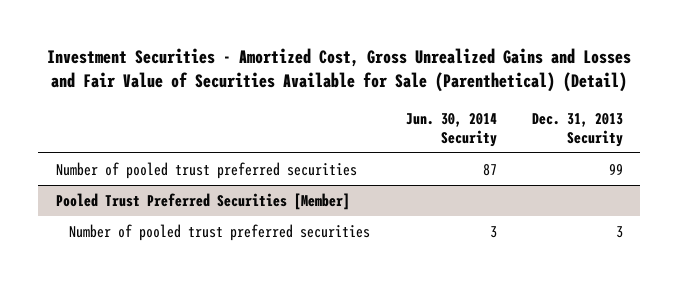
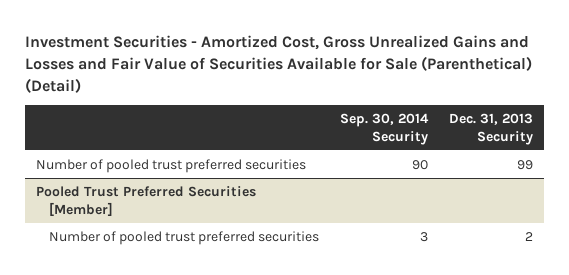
[405,112,497,148] Jun. 30, 2014 Security -> none
none -> [340,112,430,145] Sep. 30, 2014 Security
[615,225,623,238] 3 -> [525,231,534,241] 2

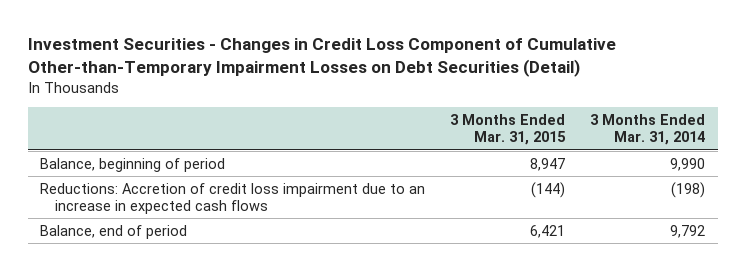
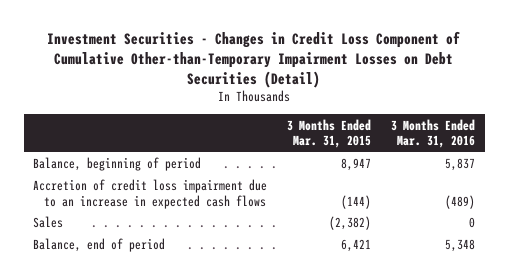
[590,114,706,146] 3 Months Ended Mar. 31, 2014 -> none
none -> [390,118,475,149] 3 Months Ended Mar. 31, 2016
[40,182,426,214] Reductions: Accretion of credit loss impairment due to an increase in expected cash flows -> [33,179,268,209] Accretion of credit loss impairment due to an increase in expected cash flows
none -> [33,216,64,229] Sales

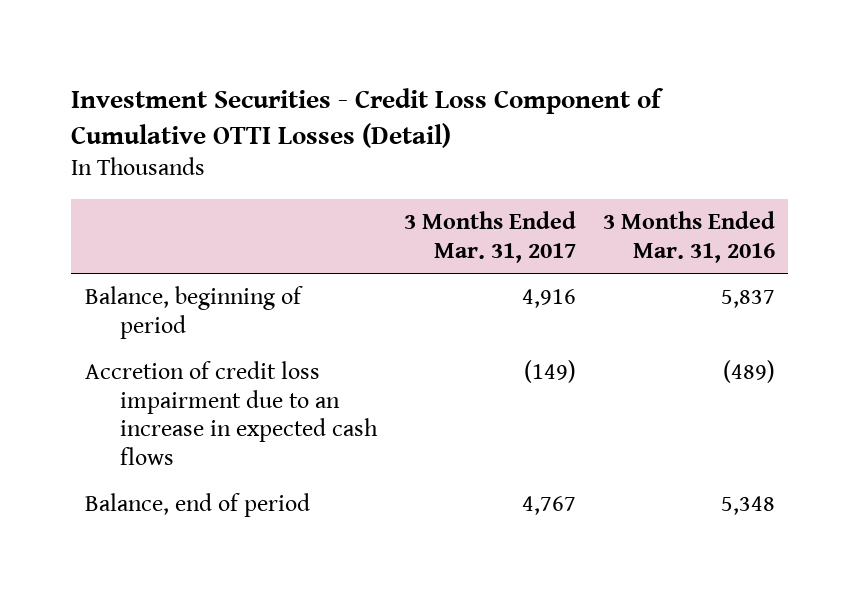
[47,30,461,88] Investment Securities - Changes in Credit Loss Component of Cumulative Other-than-Temporary Impairment Losses on Debt Securities (Detail) -> [71,87,665,148] Investment Securities - Credit Loss Component of Cumulative OTTI Losses (Detail)
[287,118,372,149] 3 Months Ended Mar. 31, 2015 -> none
none -> [404,210,577,263] 3 Months Ended Mar. 31, 2017
[33,216,64,229] Sales -> none

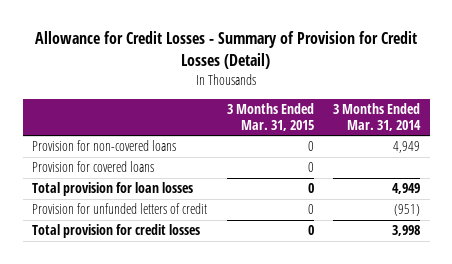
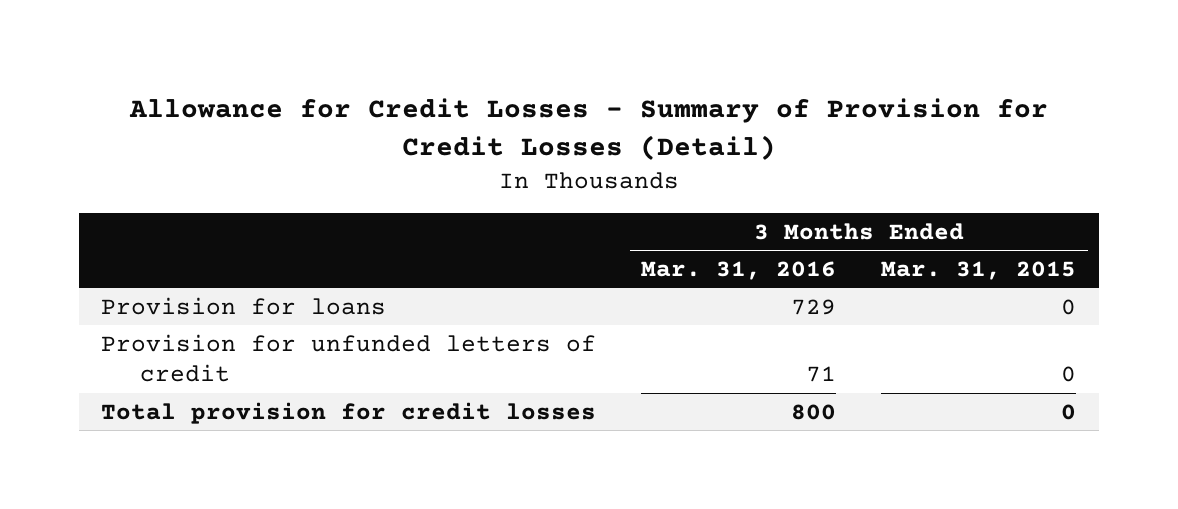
[333,102,422,131] 3 Months Ended Mar. 31, 2014 -> none
none -> [641,260,837,280] Mar. 31, 2016
[32,140,177,152] Provision for non-covered loans -> none
[32,161,155,173] Provision for covered loans -> none
[32,182,194,197] Total provision for loan losses -> [101,296,387,315] Provision for loans

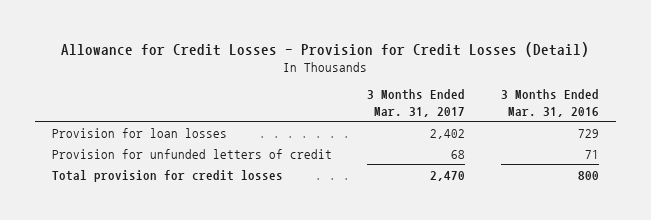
[128,98,1048,161] Allowance for Credit Losses - Summary of Provision for Credit Losses (Detail) -> [61,42,590,58] Allowance for Credit Losses - Provision for Credit Losses (Detail)
[881,260,1077,280] Mar. 31, 2015 -> none
none -> [367,89,466,117] 3 Months Ended Mar. 31, 2017
[101,296,387,315] Provision for loans -> [52,127,228,138] Provision for loan losses

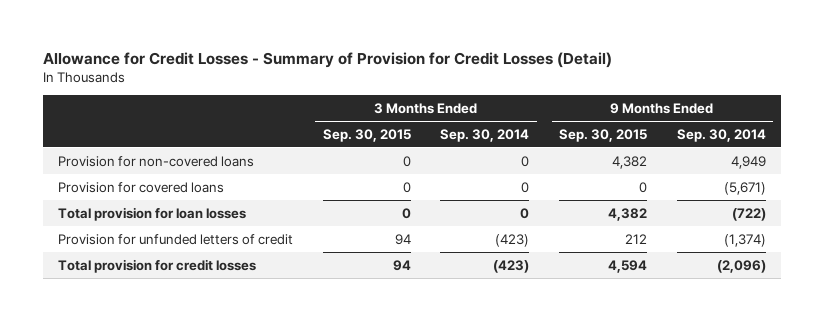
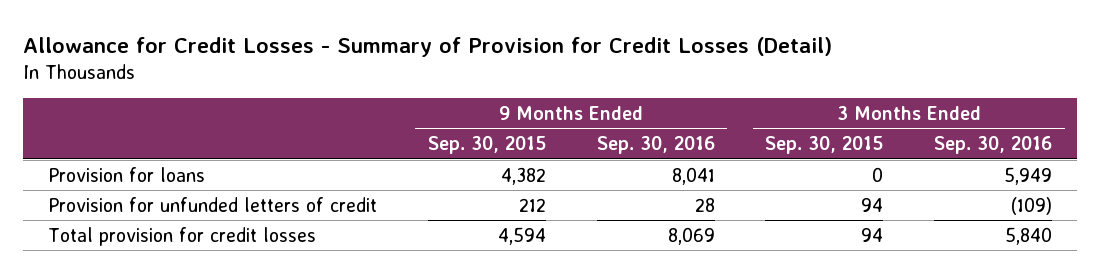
[440,128,530,142] Sep. 30, 2014 -> none
[676,128,766,142] Sep. 30, 2014 -> none
none -> [596,136,715,155] Sep. 30, 2016
none -> [934,136,1053,155] Sep. 30, 2016
[57,155,254,167] Provision for non-covered loans -> none
[57,181,224,193] Provision for covered loans -> none
[57,206,246,221] Total provision for loan losses -> [48,166,206,182] Provision for loans

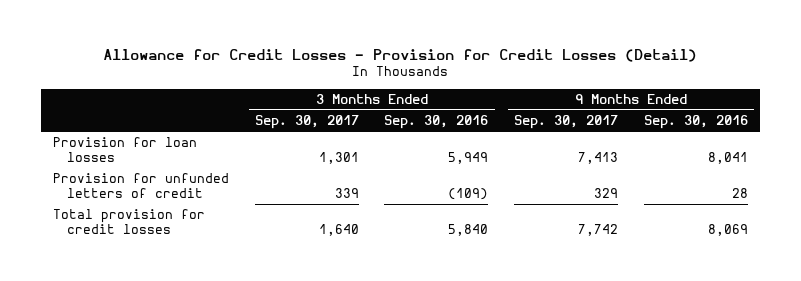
[22,36,832,57] Allowance for Credit Losses - Summary of Provision for Credit Losses (Detail) -> [103,48,698,62] Allowance for Credit Losses - Provision for Credit Losses (Detail)
[427,136,546,155] Sep. 30, 2015 -> none
[765,136,884,155] Sep. 30, 2015 -> none
none -> [254,115,359,130] Sep. 30, 2017
none -> [513,115,618,130] Sep. 30, 2017
[48,166,206,182] Provision for loans -> [53,137,198,162] Provision for loan losses

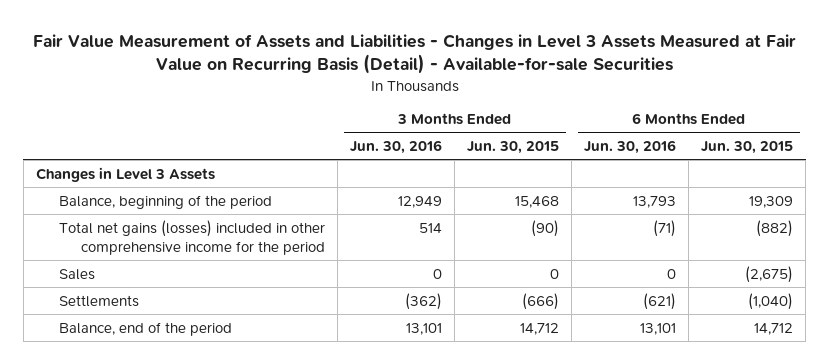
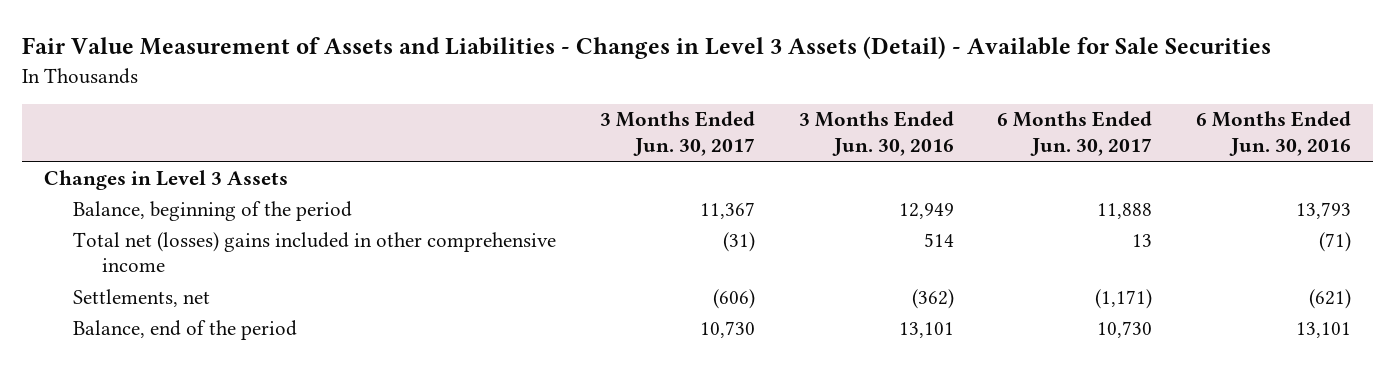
[32,33,796,75] Fair Value Measurement of Assets and Liabilities - Changes in Level 3 Assets Measured at Fair Value on Recurring Basis (Detail) - Available-for-sale Securities -> [21,36,1271,60] Fair Value Measurement of Assets and Liabilities - Changes in Level 3 Assets (Detail) - Available for Sale Securities
[467,141,560,155] Jun. 30, 2015 -> none
[701,141,794,155] Jun. 30, 2015 -> none
none -> [599,111,755,157] 3 Months Ended Jun. 30, 2017
none -> [997,111,1153,157] 6 Months Ended Jun. 30, 2017
[58,268,95,280] Sales -> none
[58,219,326,255] Total net gains (losses) included in other comprehensive income for the period -> [73,231,557,273] Total net (losses) gains included in other comprehensive income
[58,294,139,307] Settlements -> [73,288,211,307] Settlements, net

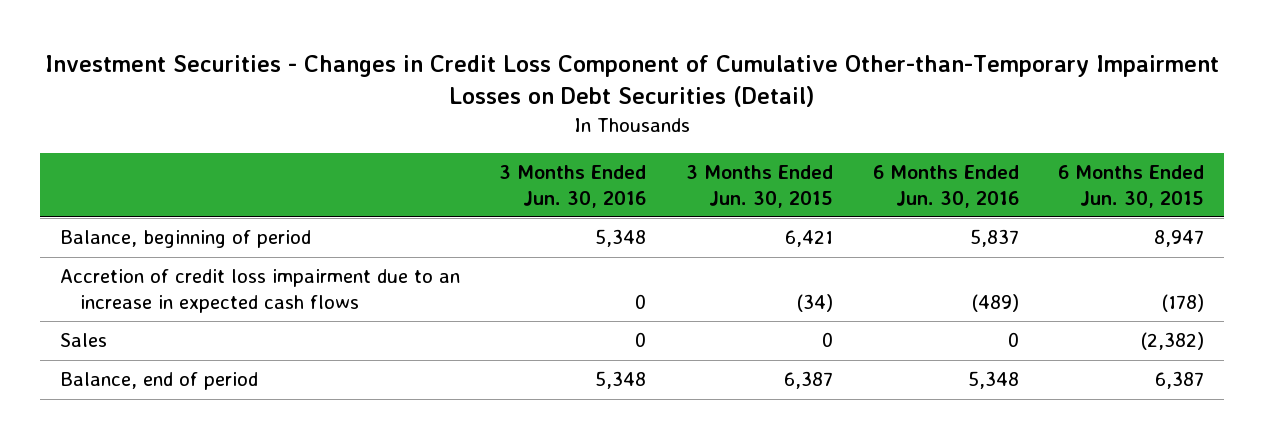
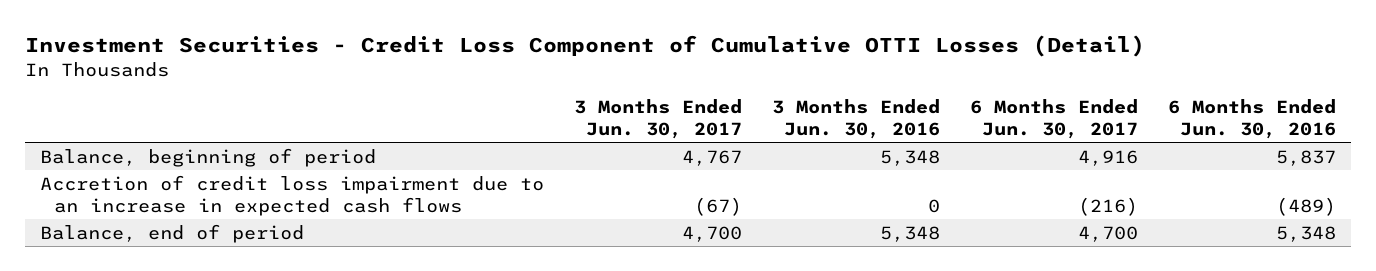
[44,54,1219,107] Investment Securities - Changes in Credit Loss Component of Cumulative Other-than-Temporary Impairment Losses on Debt Securities (Detail) -> [25,35,1146,58] Investment Securities - Credit Loss Component of Cumulative OTTI Losses (Detail)
[685,164,833,208] 3 Months Ended Jun. 30, 2015 -> none
[1058,164,1205,208] 6 Months Ended Jun. 30, 2015 -> none
none -> [573,98,742,139] 3 Months Ended Jun. 30, 2017
none -> [969,98,1138,139] 6 Months Ended Jun. 30, 2017
[59,333,107,348] Sales -> none

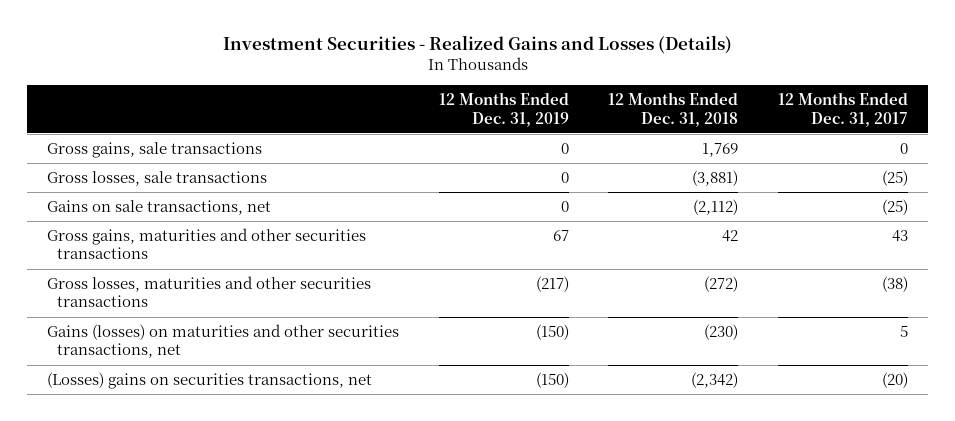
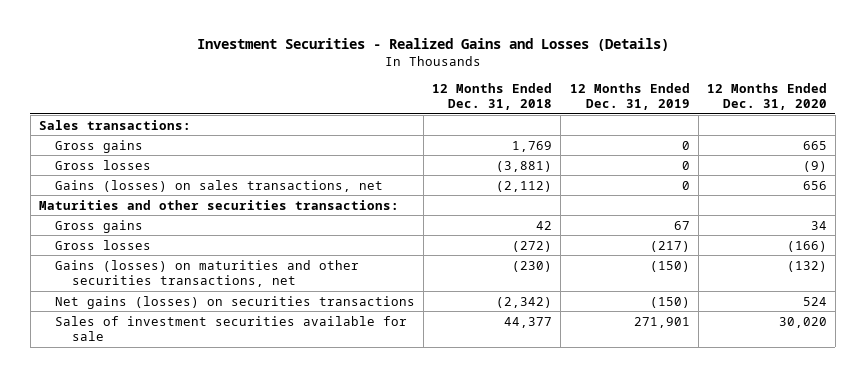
[778,92,909,127] 12 Months Ended Dec. 31, 2017 -> none
none -> [706,82,827,111] 12 Months Ended Dec. 31, 2020
none -> [38,119,191,130] Sales transactions:
[46,142,262,159] Gross gains, sale transactions -> [55,139,144,153] Gross gains
[46,171,267,187] Gross losses, sale transactions -> [55,159,152,170] Gross losses
[46,200,271,216] Gains on sale transactions, net -> [55,179,384,192] Gains (losses) on sales transactions, net
none -> [38,199,399,210] Maturities and other securities transactions:
[46,228,366,260] Gross gains, maturities and other securities transactions -> [55,219,144,233] Gross gains
[46,276,371,308] Gross losses, maturities and other securities transactions -> [55,239,152,250] Gross losses
[46,372,372,390] (Losses) gains on securities transactions, net -> [55,295,416,309] Net gains (losses) on securities transactions
none -> [55,315,408,341] Sales of investment securities available for sale

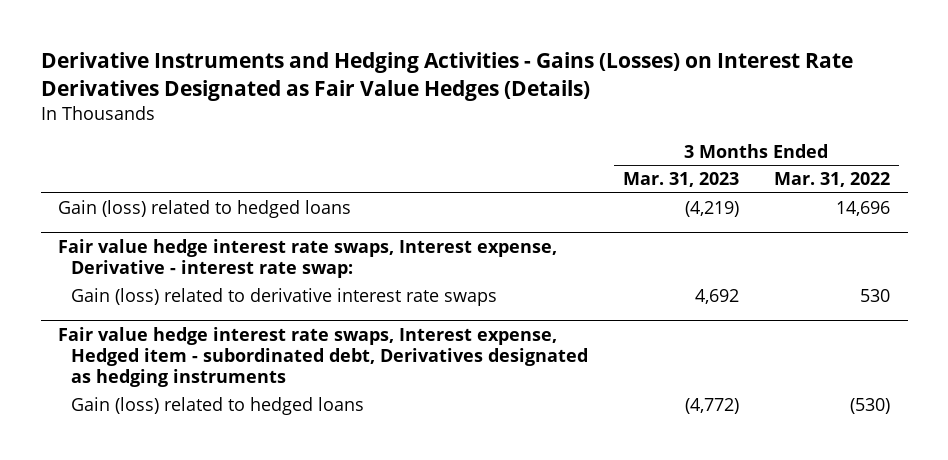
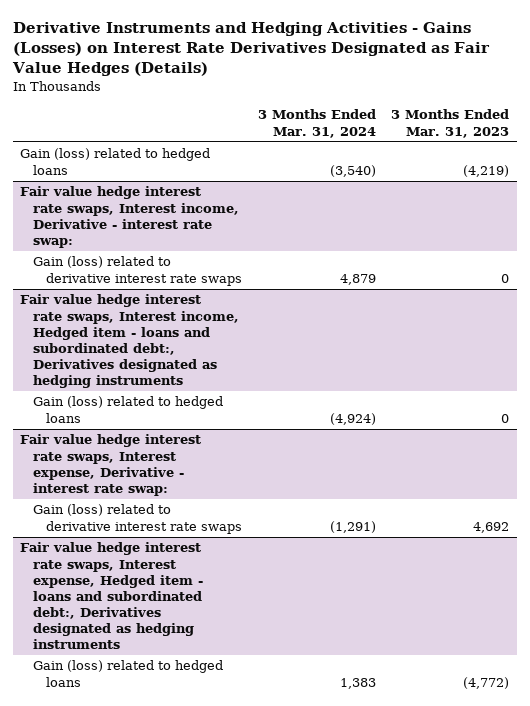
[774,172,891,188] Mar. 31, 2022 -> none
none -> [257,109,376,138] 3 Months Ended Mar. 31, 2024
none -> [20,186,240,248] Fair value hedge interest rate swaps, Interest income, Derivative - interest rate swap:
none -> [33,256,243,286] Gain (loss) related to derivative interest rate swaps
none -> [20,294,240,389] Fair value hedge interest rate swaps, Interest income, Hedged item - loans and subordinated debt:, Derivatives designated as hedging instruments
none -> [33,396,224,423] Gain (loss) related to hedged loans
[58,326,588,388] Fair value hedge interest rate swaps, Interest expense, Hedged item - subordinated debt, Derivatives designated as hedging instruments -> [20,542,204,650] Fair value hedge interest rate swaps, Interest expense, Hedged item - loans and subordinated debt:, Derivatives designated as hedging instruments

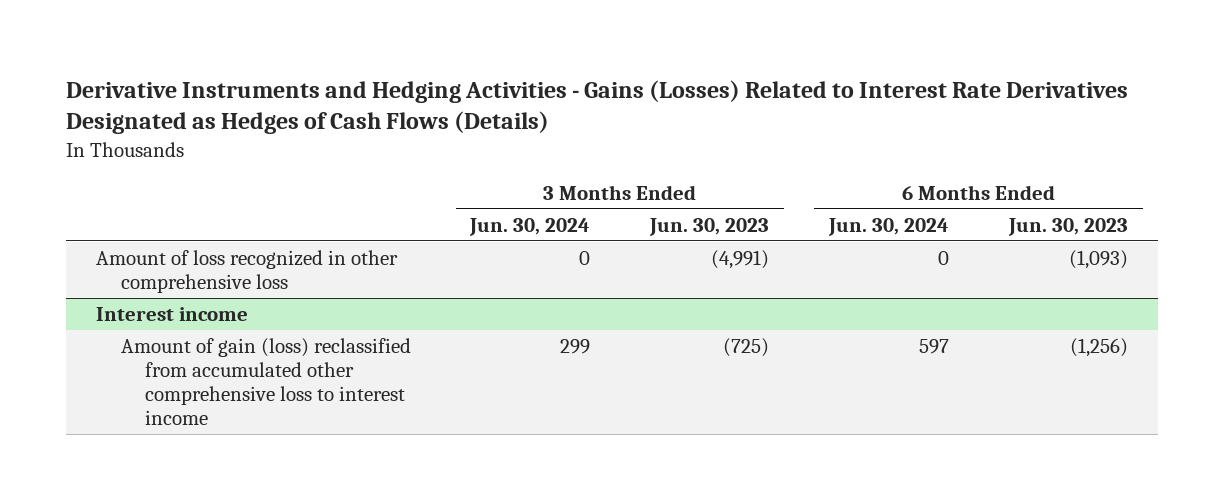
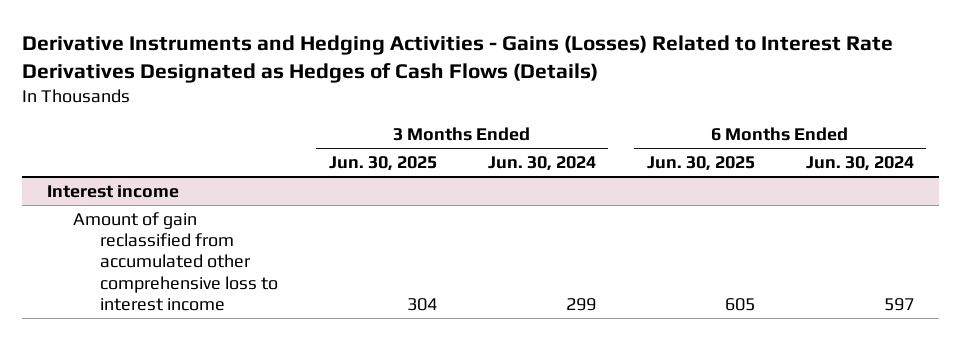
[649,217,770,236] Jun. 30, 2023 -> none
[1008,217,1129,236] Jun. 30, 2023 -> none
none -> [328,156,437,172] Jun. 30, 2025
none -> [646,156,755,172] Jun. 30, 2025
[96,249,399,293] Amount of loss recognized in other comprehensive loss -> none
[120,337,411,425] Amount of gain (loss) reclassified from accumulated other comprehensive loss to interest income -> [73,211,278,312] Amount of gain reclassified from accumulated other comprehensive loss to interest income

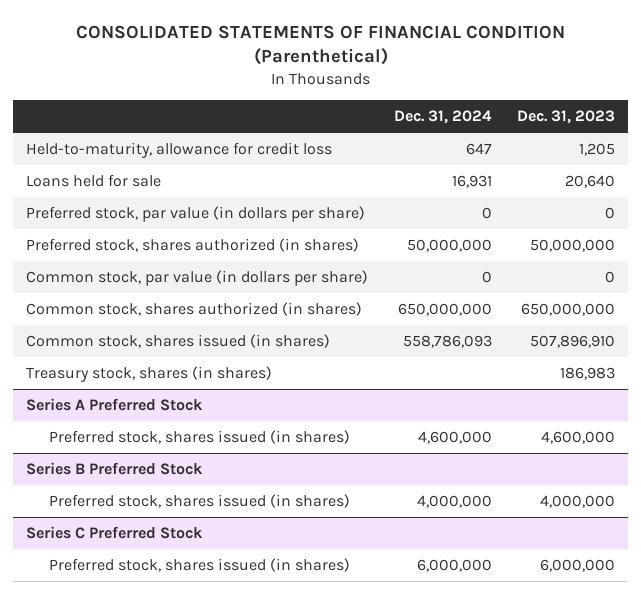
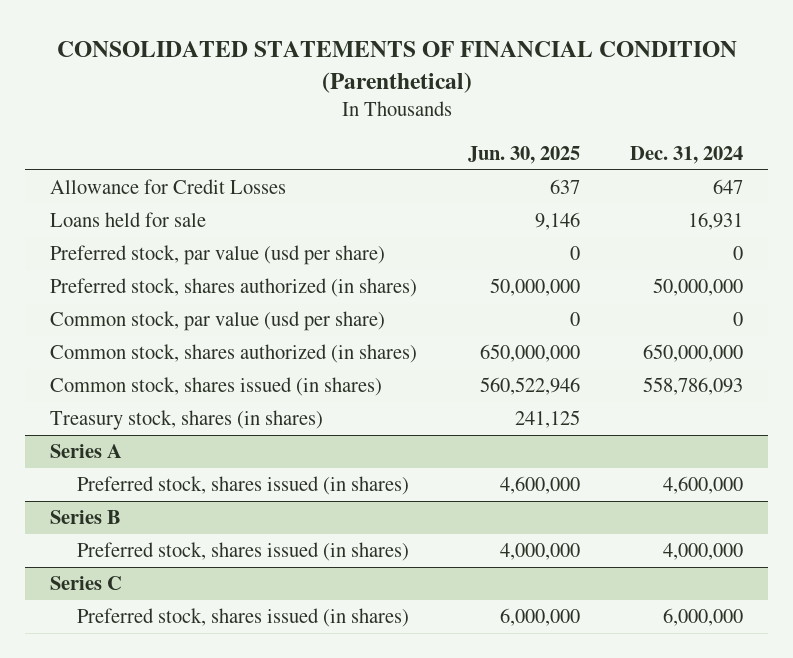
[517,110,616,125] Dec. 31, 2023 -> none
none -> [467,146,580,165] Jun. 30, 2025
[25,142,332,159] Held-to-maturity, allowance for credit loss -> [50,179,287,195] Allowance for Credit Losses
[25,206,365,223] Preferred stock, par value (in dollars per share) -> [50,245,386,266] Preferred stock, par value (usd per share)
[25,270,368,287] Common stock, par value (in dollars per share) -> [50,311,386,332] Common stock, par value (usd per share)
[25,398,203,412] Series A Preferred Stock -> [50,444,123,459] Series A
[25,462,203,476] Series B Preferred Stock -> [50,510,122,525] Series B
[25,526,203,540] Series C Preferred Stock -> [50,576,123,591] Series C

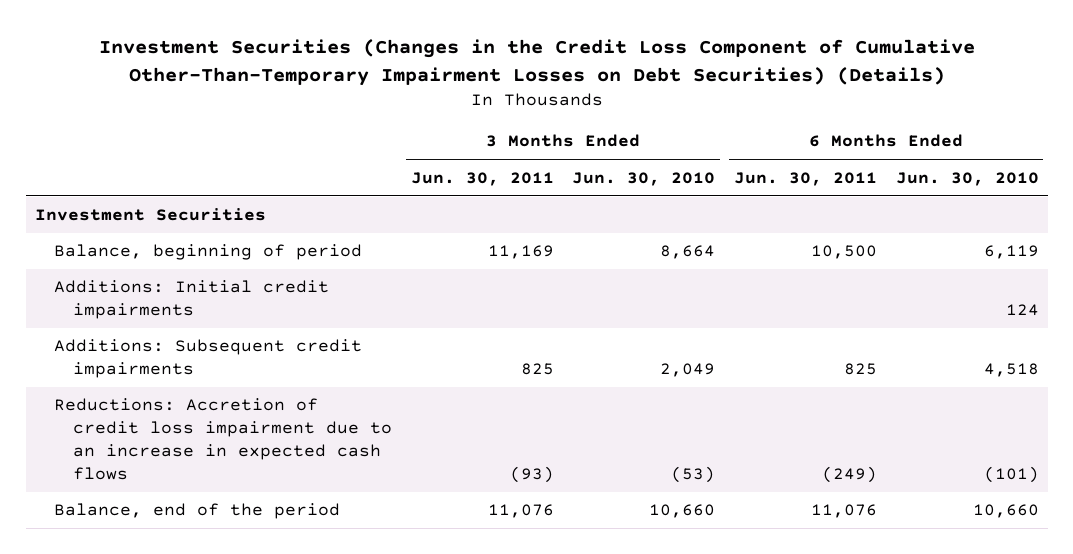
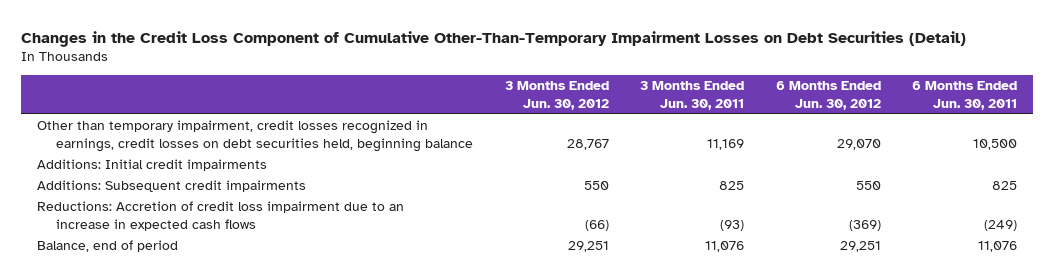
[98,39,975,86] Investment Securities (Changes in the Credit Loss Component of Cumulative Other-Than-Temporary Impairment Losses on Debt Securities) (Details) -> [21,30,967,47] Changes in the Credit Loss Component of Cumulative Other-Than-Temporary Impairment Losses on Debt Securities (Detail)
[572,171,716,186] Jun. 30, 2010 -> none
[895,171,1039,186] Jun. 30, 2010 -> none
none -> [504,81,609,110] 3 Months Ended Jun. 30, 2012
none -> [775,81,881,110] 6 Months Ended Jun. 30, 2012
[34,208,266,222] Investment Securities -> none
[54,244,363,261] Balance, beginning of period -> [36,120,474,152] Other than temporary impairment, credit losses recognized in earnings, credit losses on debt securities held, beginning balance
[54,503,341,520] Balance, end of the period -> [36,240,178,253] Balance, end of period

